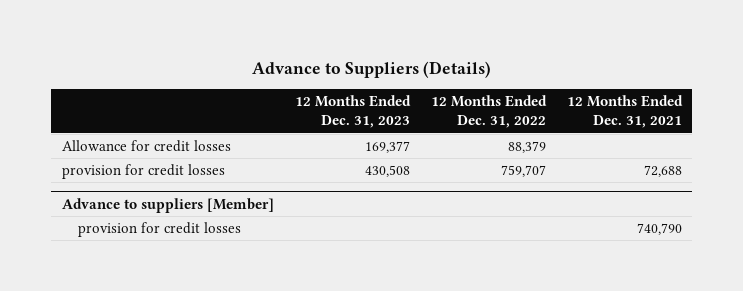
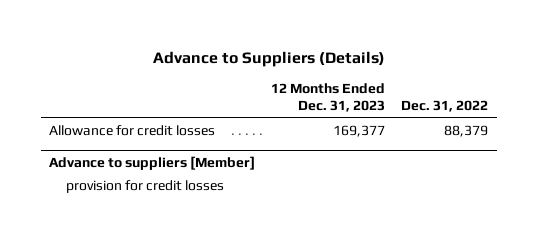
[430,95,547,129] 12 Months Ended Dec. 31, 2022 -> none
[566,95,683,129] 12 Months Ended Dec. 31, 2021 -> none
none -> [401,100,489,113] Dec. 31, 2022
[61,164,225,180] provision for credit losses -> none

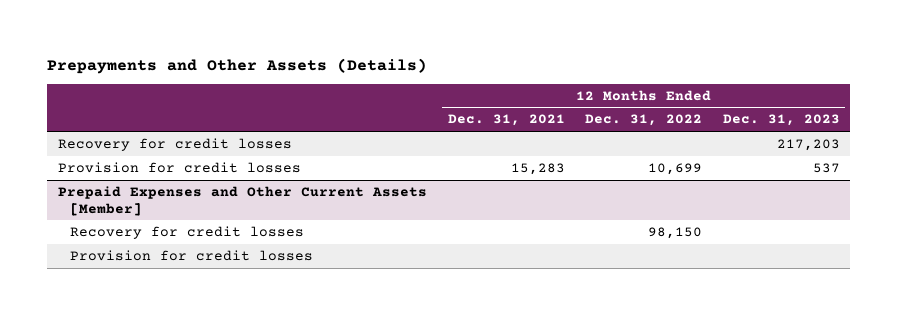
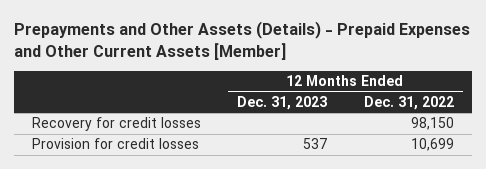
[47,57,428,74] Prepayments and Other Assets (Details) -> [13,21,470,60] Prepayments and Other Assets (Details) - Prepaid Expenses and Other Current Assets [Member]
[447,114,565,127] Dec. 31, 2021 -> none
[57,137,292,151] Recovery for credit losses -> none
[57,185,427,216] Prepaid Expenses and Other Current Assets [Member] -> none
[70,249,314,261] Provision for credit losses -> none
[57,161,301,173] Provision for credit losses -> [31,138,199,150] Provision for credit losses

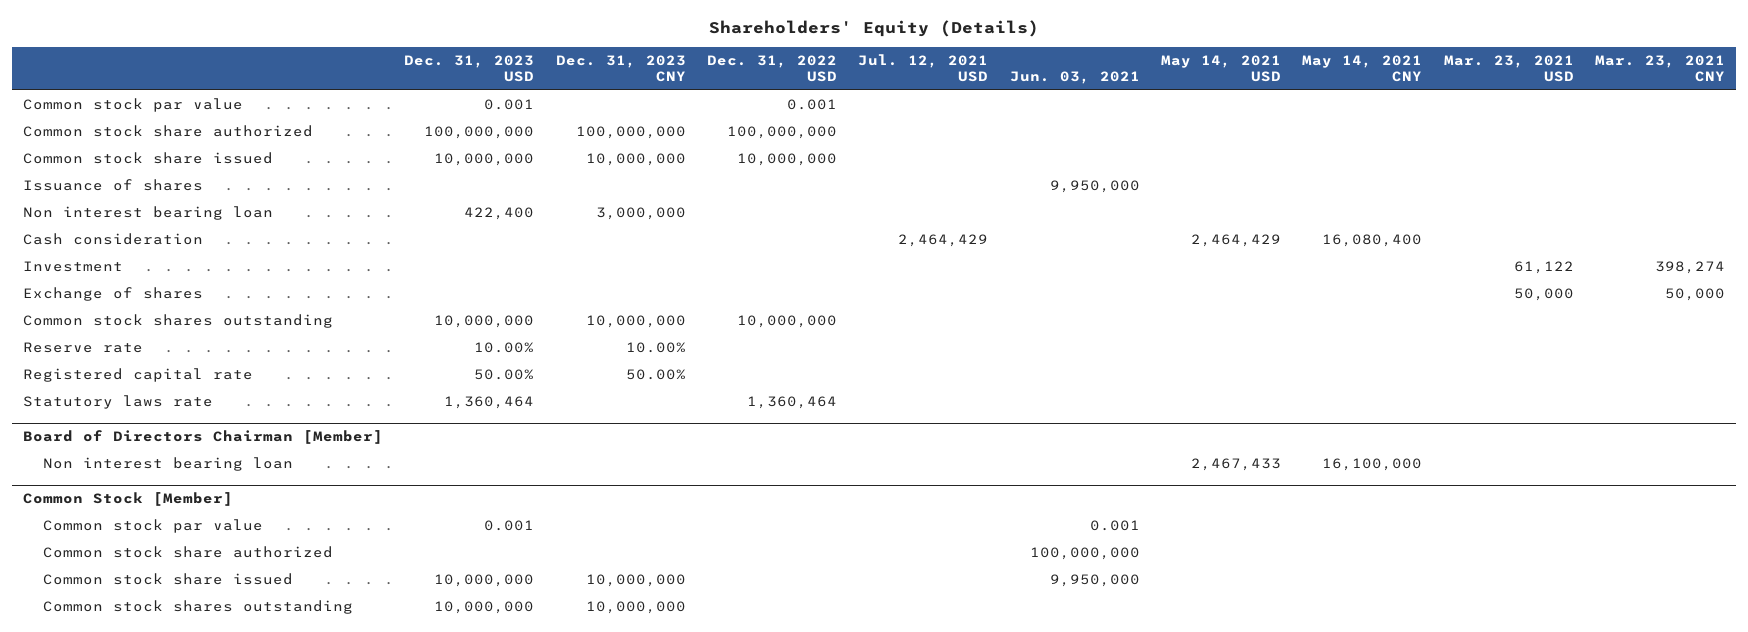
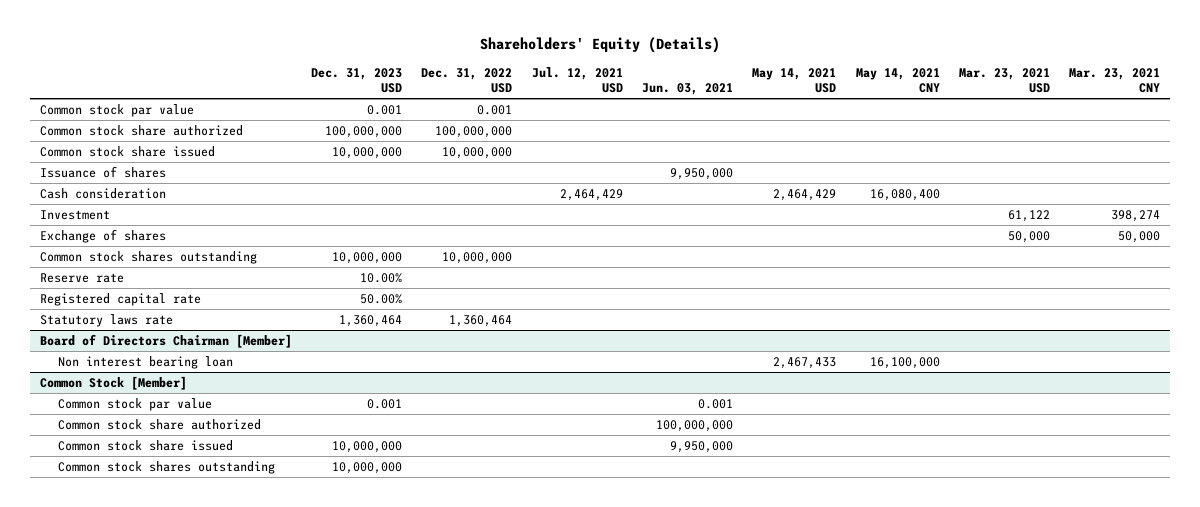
[555,54,686,83] Dec. 31, 2023 CNY -> none
[23,206,274,221] Non interest bearing loan -> none

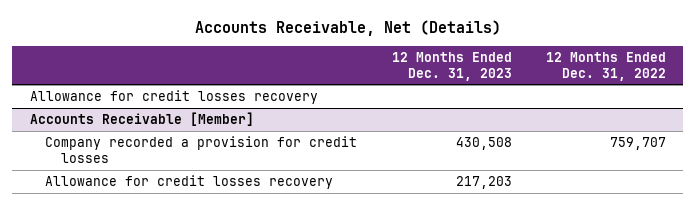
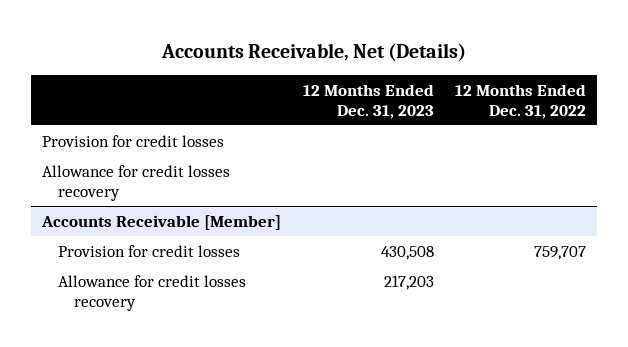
none -> [42,134,225,147] Provision for credit losses
[45,136,358,164] Company recorded a provision for credit losses -> [57,244,240,257] Provision for credit losses

